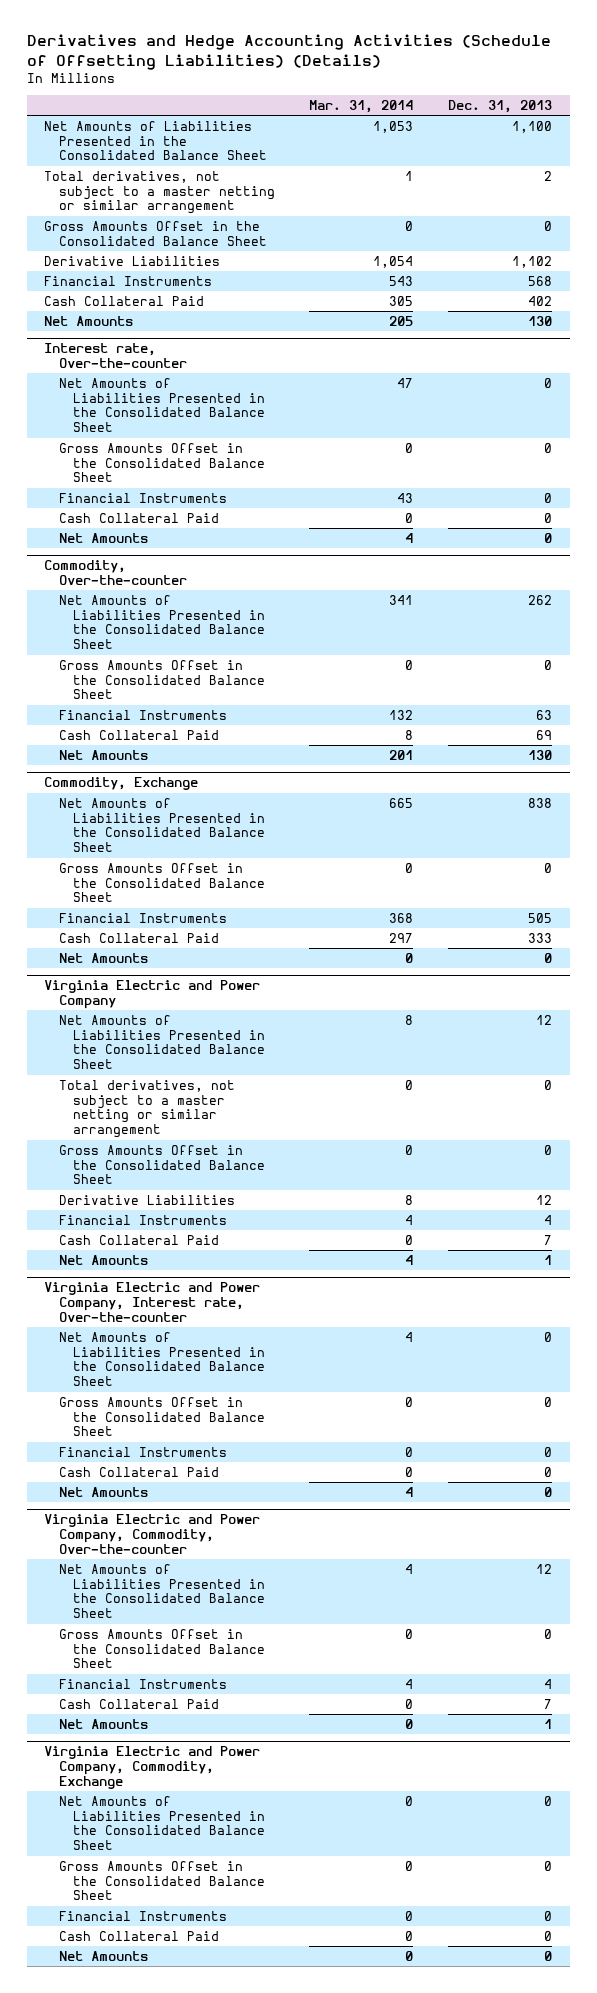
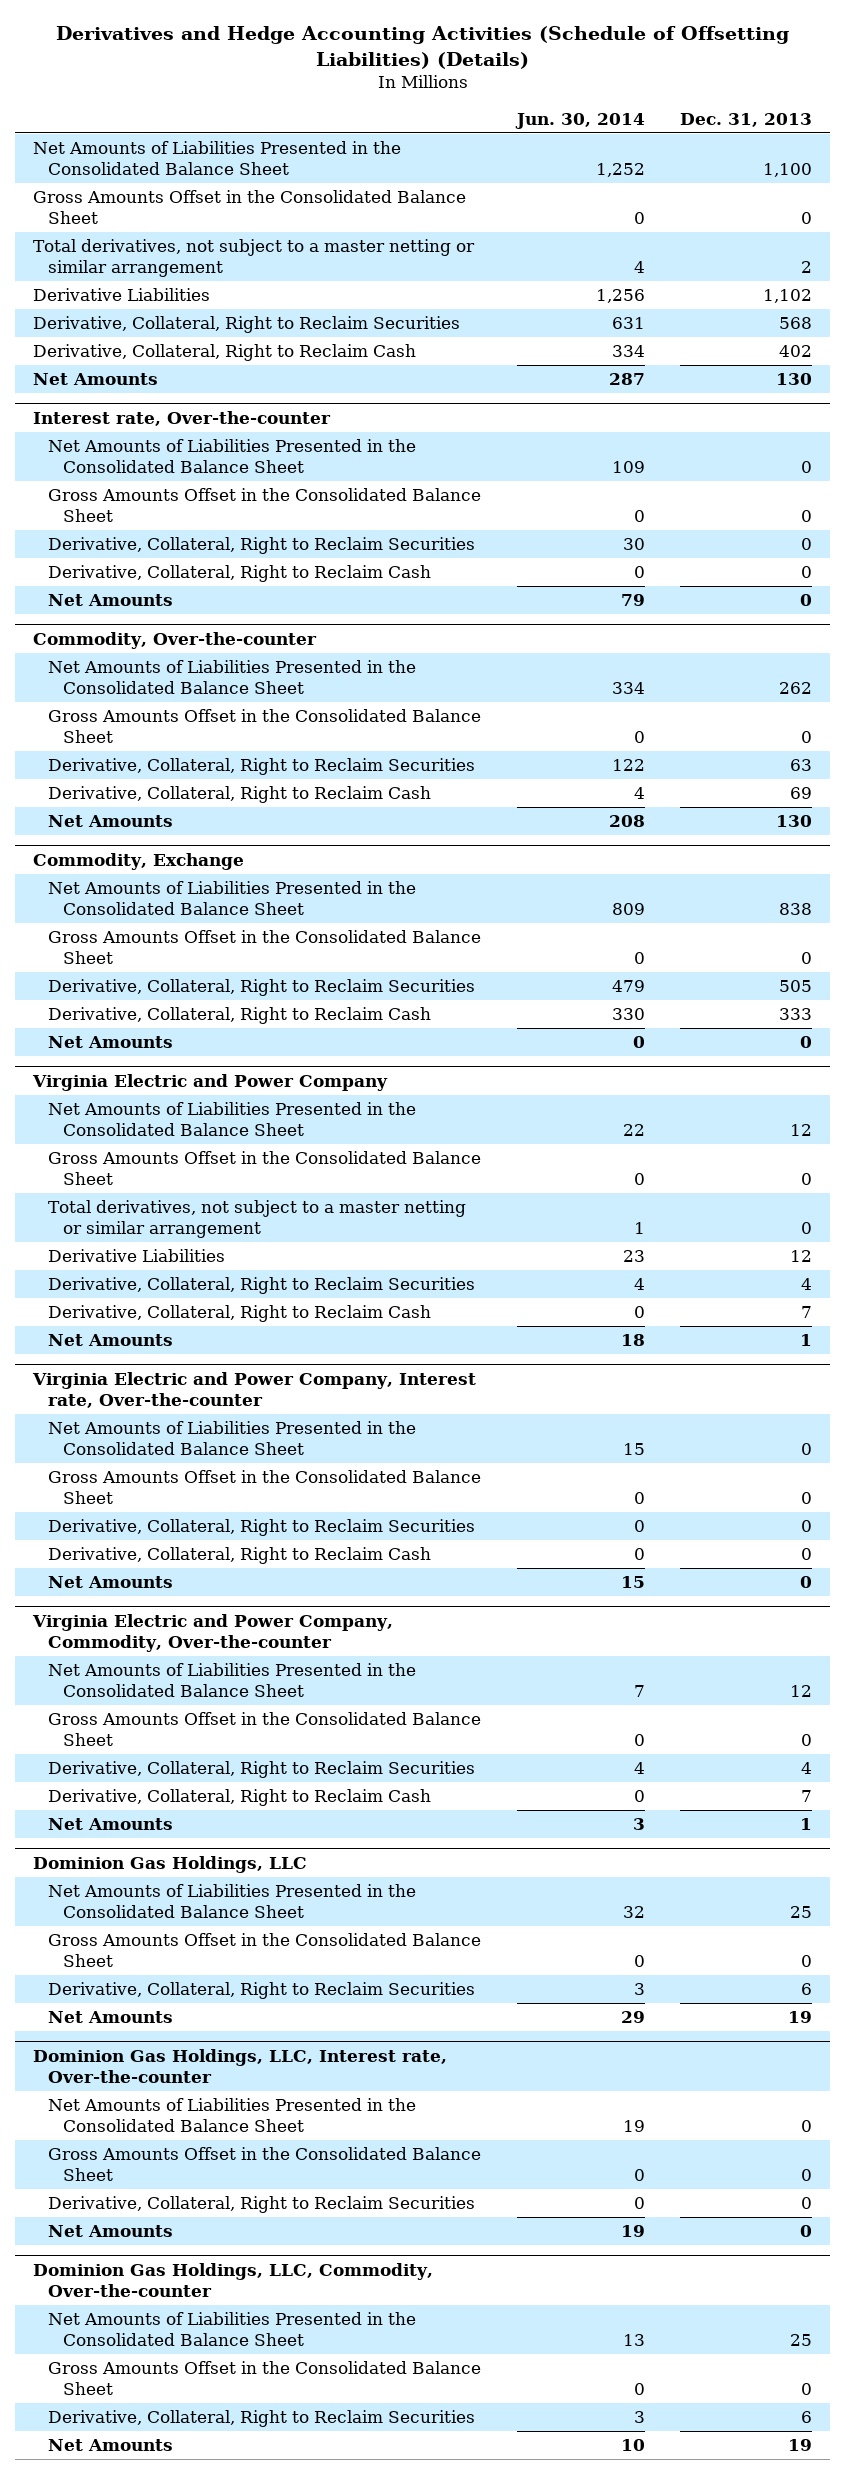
[309,99,414,113] Mar. 31, 2014 -> none
none -> [514,112,645,129] Jun. 30, 2014
[44,170,275,215] Total derivatives, not subject to a master netting or similar arrangement -> [32,239,475,278] Total derivatives, not subject to a master netting or similar arrangement
[44,275,213,286] Financial Instruments -> [32,316,460,334] Derivative, Collateral, Right to Reclaim Securities
[44,295,205,306] Cash Collateral Paid -> [32,344,416,362] Derivative, Collateral, Right to Reclaim Cash
[58,492,227,503] Financial Instruments -> [47,537,475,555] Derivative, Collateral, Right to Reclaim Securities
[58,512,219,523] Cash Collateral Paid -> [47,565,431,583] Derivative, Collateral, Right to Reclaim Cash
[58,709,227,720] Financial Instruments -> [47,758,475,776] Derivative, Collateral, Right to Reclaim Securities
[58,729,219,740] Cash Collateral Paid -> [47,786,431,804] Derivative, Collateral, Right to Reclaim Cash
[58,912,227,923] Financial Instruments -> [47,979,475,997] Derivative, Collateral, Right to Reclaim Securities
[58,932,219,943] Cash Collateral Paid -> [47,1007,431,1025] Derivative, Collateral, Right to Reclaim Cash
[58,1079,235,1139] Total derivatives, not subject to a master netting or similar arrangement -> [47,1200,466,1239] Total derivatives, not subject to a master netting or similar arrangement
[58,1214,227,1225] Financial Instruments -> [47,1277,475,1295] Derivative, Collateral, Right to Reclaim Securities
[58,1234,219,1245] Cash Collateral Paid -> [47,1305,431,1323] Derivative, Collateral, Right to Reclaim Cash
[58,1446,227,1457] Financial Instruments -> [47,1519,475,1537] Derivative, Collateral, Right to Reclaim Securities
[58,1466,219,1477] Cash Collateral Paid -> [47,1547,431,1565] Derivative, Collateral, Right to Reclaim Cash
[58,1678,227,1689] Financial Instruments -> [47,1761,475,1779] Derivative, Collateral, Right to Reclaim Securities
[58,1698,219,1709] Cash Collateral Paid -> [47,1789,431,1807] Derivative, Collateral, Right to Reclaim Cash
[44,1746,261,1789] Virginia Electric and Power Company, Commodity, Exchange -> none
none -> [32,1855,307,1873] Dominion Gas Holdings, LLC
none -> [47,1884,416,1919] Net Amounts of Liabilities Presented in the Consolidated Balance Sheet
none -> [47,1933,481,1968] Gross Amounts Offset in the Consolidated Balance Sheet
none -> [47,1982,475,2000] Derivative, Collateral, Right to Reclaim Securities
none -> [47,2011,173,2024] Net Amounts
none -> [32,2048,447,2083] Dominion Gas Holdings, LLC, Interest rate, Over-the-counter
[58,1930,219,1941] Cash Collateral Paid -> none
[58,1910,227,1921] Financial Instruments -> [47,2196,475,2214] Derivative, Collateral, Right to Reclaim Securities
none -> [32,2262,433,2297] Dominion Gas Holdings, LLC, Commodity, Over-the-counter
none -> [47,2312,416,2347] Net Amounts of Liabilities Presented in the Consolidated Balance Sheet
none -> [47,2361,481,2396] Gross Amounts Offset in the Consolidated Balance Sheet
none -> [47,2410,475,2428] Derivative, Collateral, Right to Reclaim Securities
none -> [47,2439,173,2452] Net Amounts

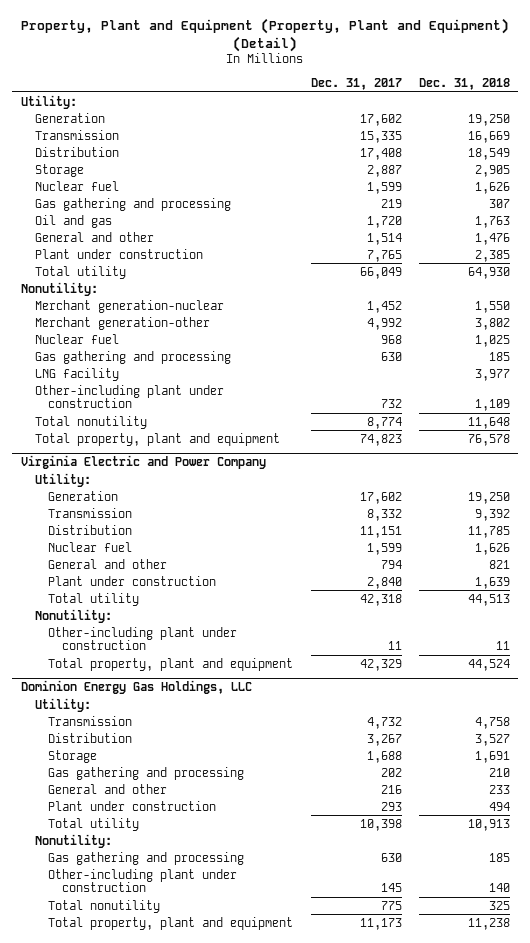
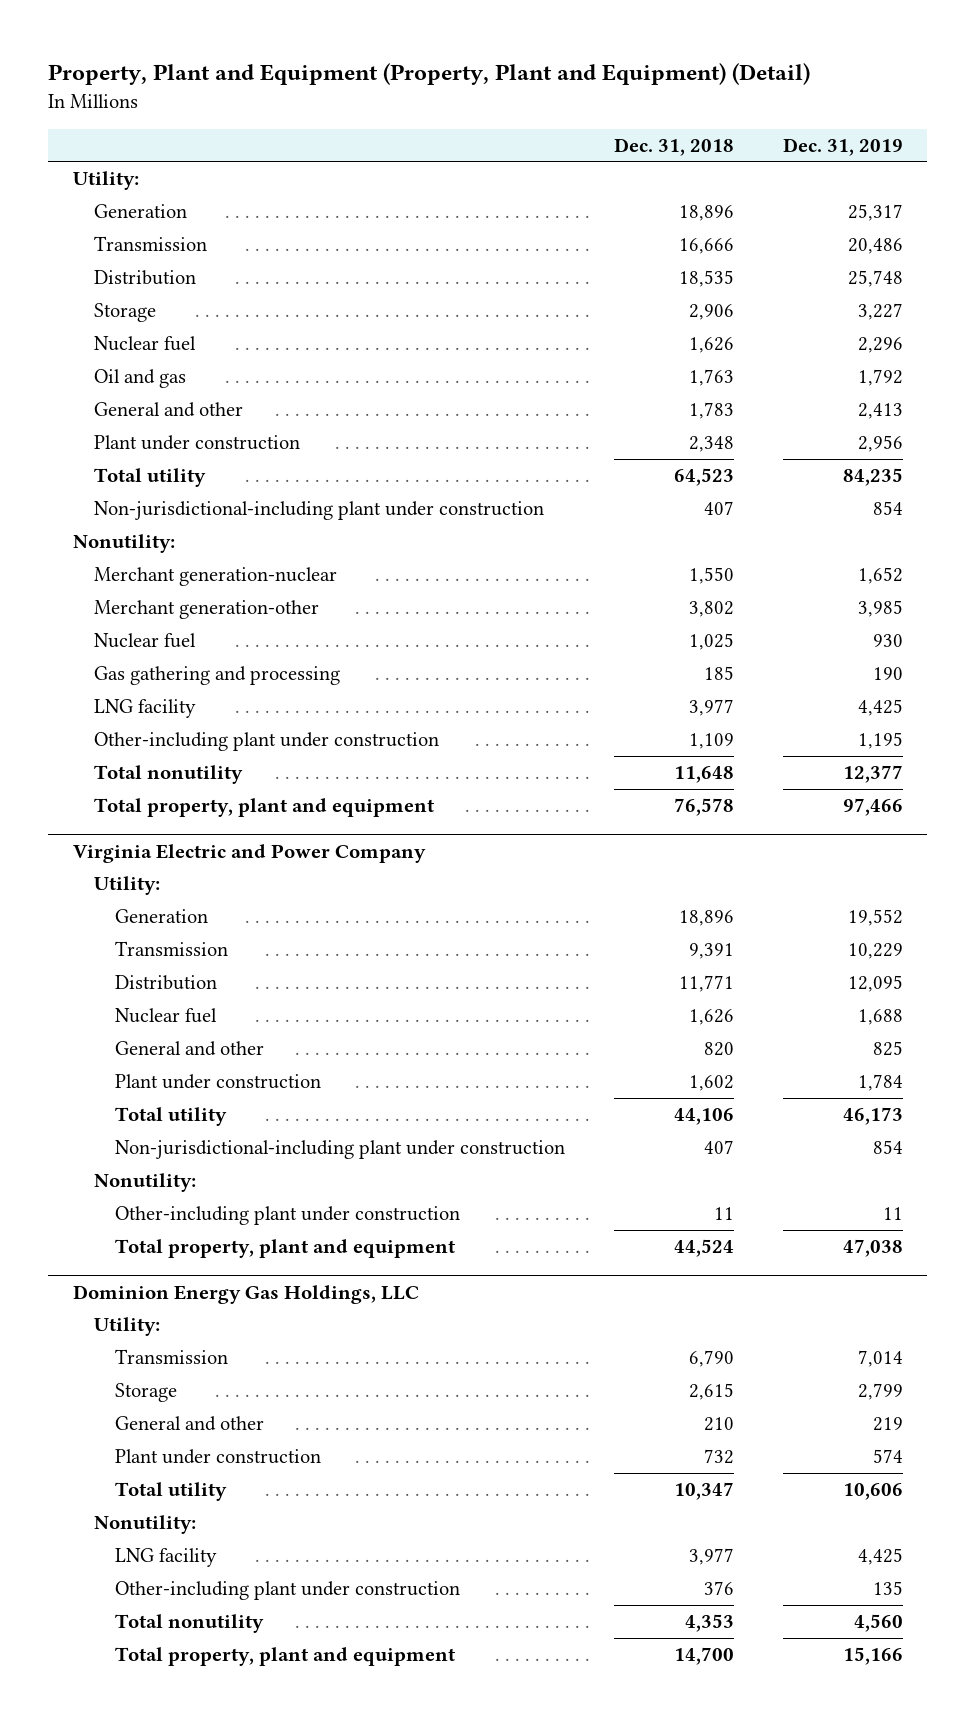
[310,78,402,91] Dec. 31, 2017 -> none
none -> [782,137,903,156] Dec. 31, 2019
[467,113,510,126] 19,250 -> [679,205,735,222] 18,896
[467,130,510,143] 16,669 -> [679,238,735,255] 16,666
[467,147,510,160] 18,549 -> [679,270,735,288] 18,535
[474,164,510,177] 2,905 -> [689,304,735,321] 2,906
[34,197,231,211] Gas gathering and processing -> none
[474,232,510,245] 1,476 -> [689,402,735,420] 1,783
[474,249,510,262] 2,385 -> [689,436,735,453] 2,348
[467,266,510,279] 64,930 -> [674,468,735,487] 64,523
none -> [94,501,545,521] Non-jurisdictional-including plant under construction
[467,491,510,504] 19,250 -> [679,910,735,927] 18,896
[474,508,510,521] 9,392 -> [689,943,735,960] 9,391
[467,525,510,538] 11,785 -> [679,975,735,993] 11,771
[488,559,510,569] 821 -> [704,1042,735,1057] 820
[474,576,510,589] 1,639 -> [689,1075,735,1092] 1,602
[467,593,510,606] 44,513 -> [674,1108,735,1126] 44,106
none -> [115,1140,566,1160] Non-jurisdictional-including plant under construction
[48,732,133,743] Distribution -> none
[48,766,245,780] Gas gathering and processing -> none
[474,716,510,729] 4,758 -> [689,1350,735,1368] 6,790
[474,750,510,763] 1,691 -> [689,1383,735,1401] 2,615
[488,784,510,794] 233 -> [704,1417,735,1432] 210
[488,801,510,811] 494 -> [704,1449,735,1465] 732
[467,818,510,831] 10,913 -> [674,1482,735,1501] 10,347
[48,851,245,865] Gas gathering and processing -> none
none -> [115,1548,218,1568] LNG facility
[488,883,510,893] 140 -> [704,1581,735,1596] 376
[488,900,510,910] 325 -> [685,1614,735,1633] 4,353
[467,917,510,930] 11,238 -> [674,1647,735,1666] 14,700

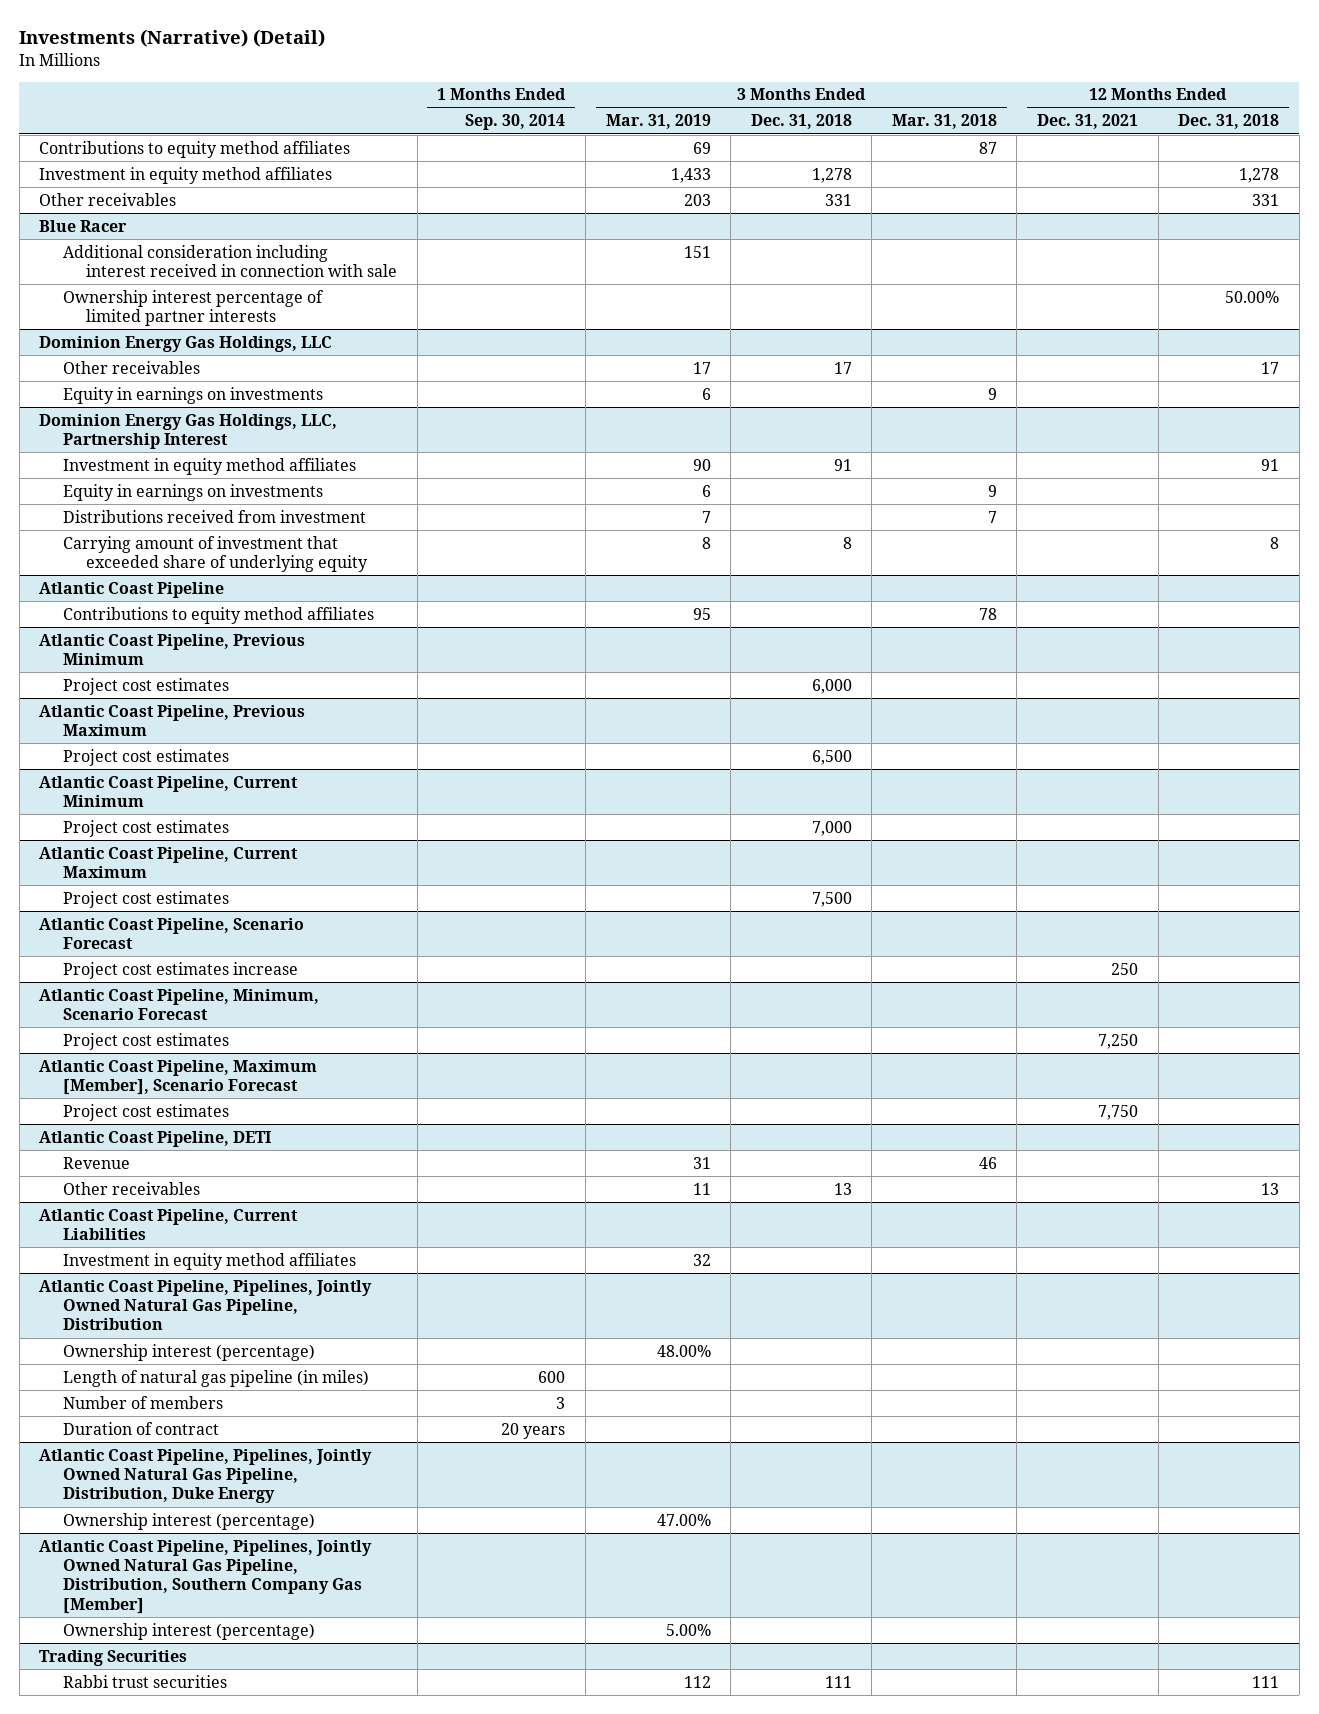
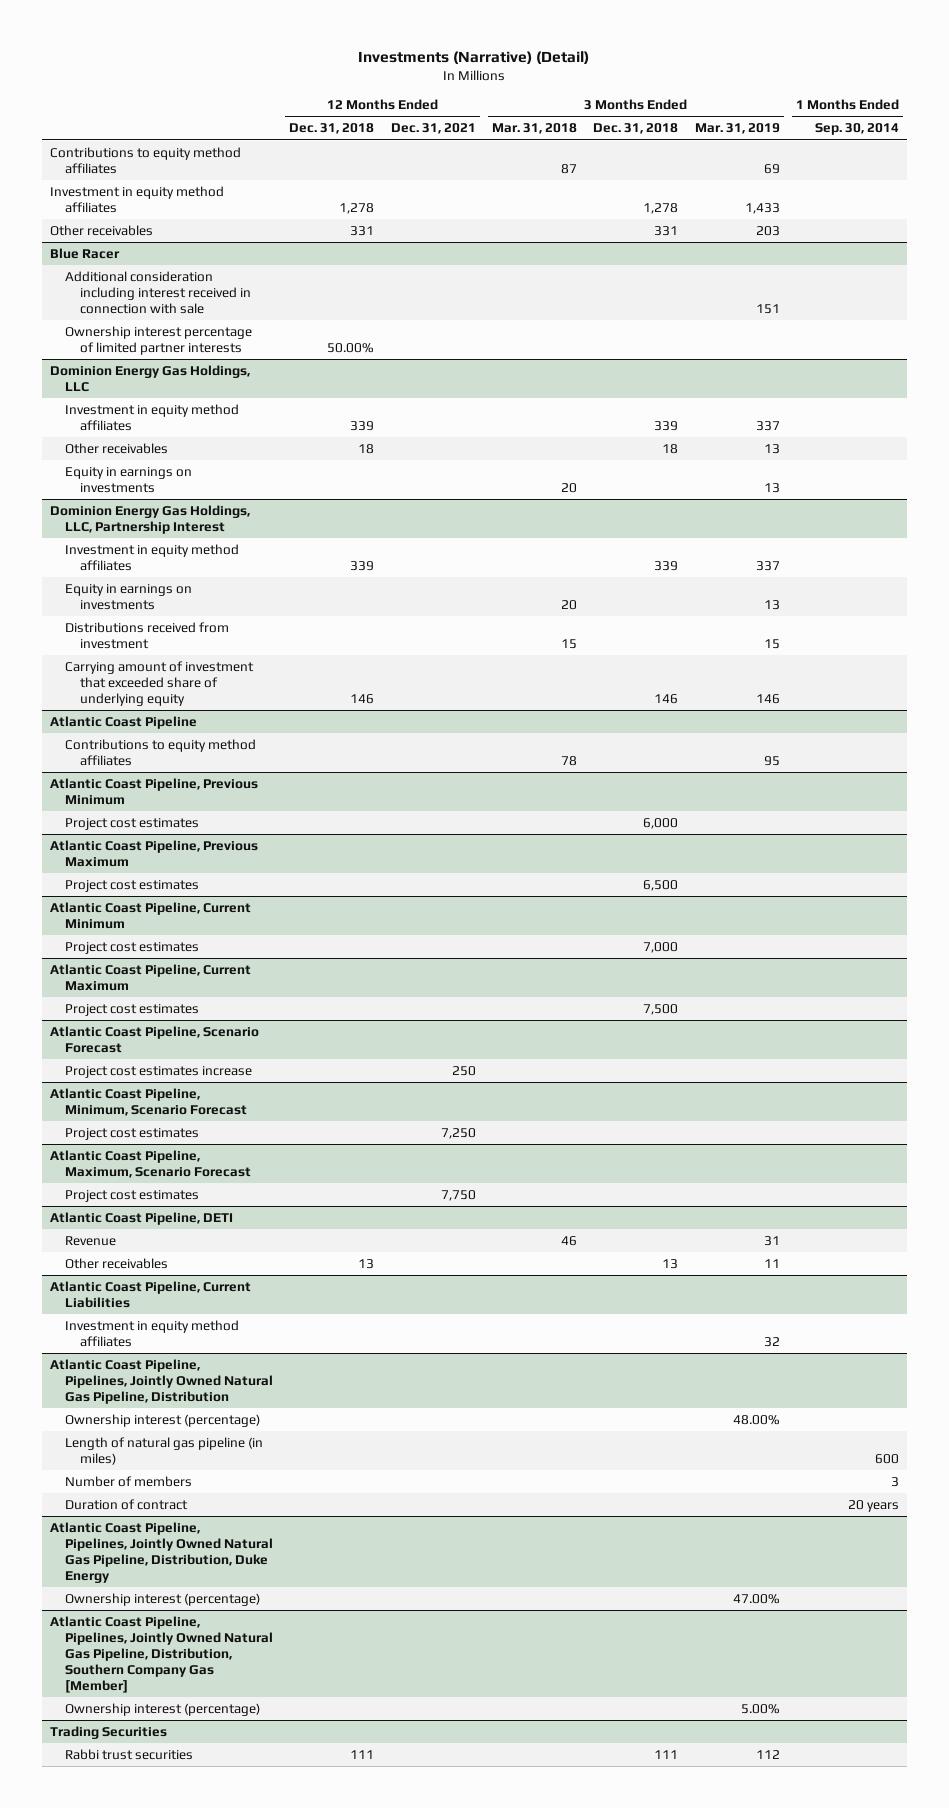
none -> [65,403,240,431] Investment in equity method affiliates
[692,361,711,374] 17 -> [763,443,780,454] 13
[833,361,852,374] 17 -> [662,443,679,454] 18
[1261,361,1280,374] 17 -> [358,443,375,454] 18
[701,387,711,400] 6 -> [763,482,780,493] 13
[987,387,997,400] 9 -> [561,482,578,493] 20
[692,458,711,471] 90 -> [755,560,780,571] 337
[833,458,852,471] 91 -> [654,560,679,571] 339
[1261,458,1280,471] 91 -> [350,560,375,571] 339
[701,484,711,497] 6 -> [763,599,780,610] 13
[987,484,997,497] 9 -> [561,599,578,610] 20
[701,510,711,523] 7 -> [763,638,780,649] 15
[987,510,997,523] 7 -> [561,638,578,649] 15
[701,536,711,549] 8 -> [755,694,780,705] 146
[842,536,852,549] 8 -> [654,694,679,705] 146
[1270,536,1280,549] 8 -> [350,694,375,705] 146
[39,1059,318,1096] Atlantic Coast Pipeline, Maximum [Member], Scenario Forecast -> [49,1149,252,1178] Atlantic Coast Pipeline, Maximum, Scenario Forecast

